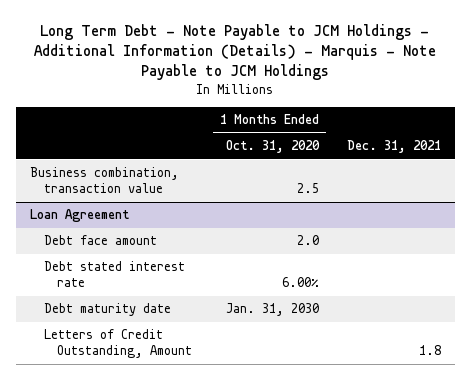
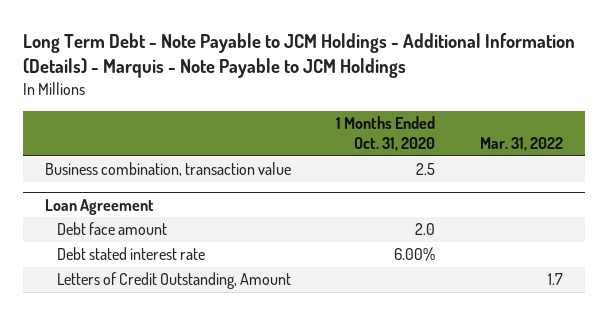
[346,140,441,154] Dec. 31, 2021 -> none
none -> [479,137,563,152] Mar. 31, 2022
[43,303,171,317] Debt maturity date -> none

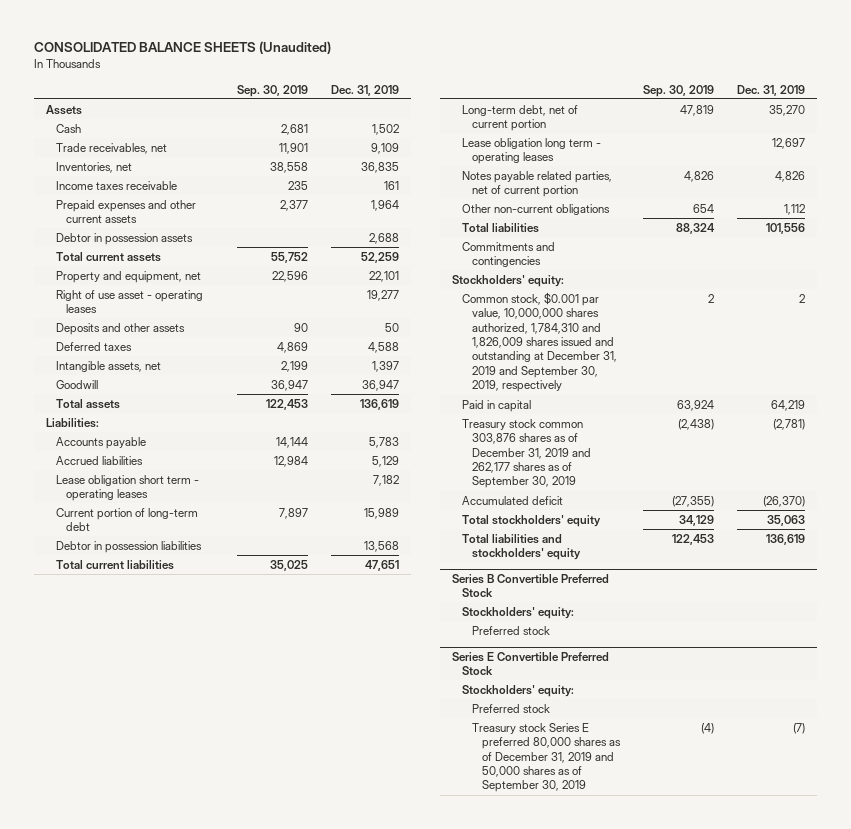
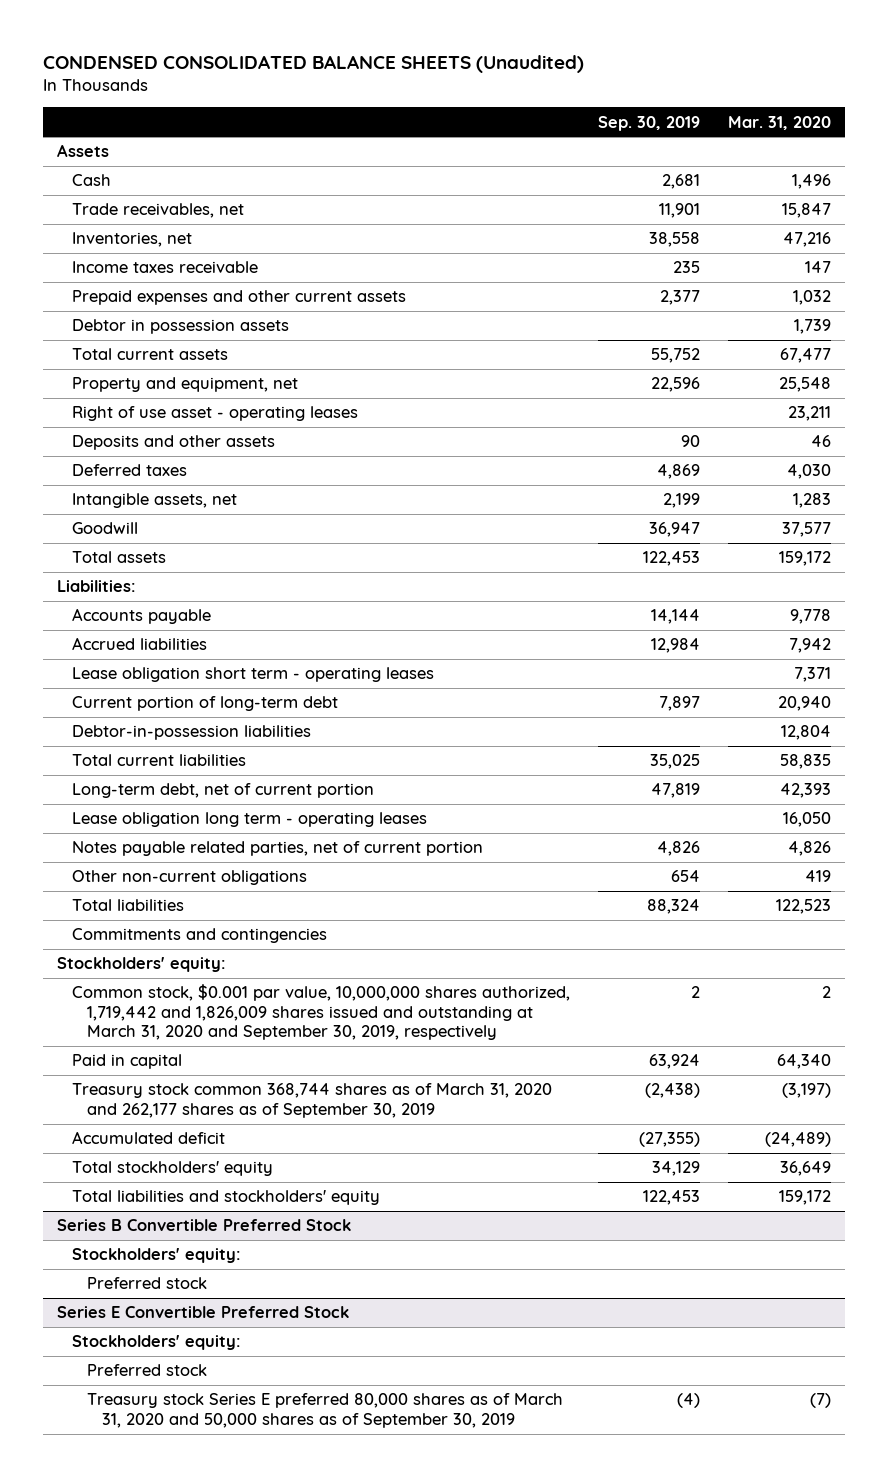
[34,41,332,55] CONSOLIDATED BALANCE SHEETS (Unaudited) -> [43,54,585,73] CONDENSED CONSOLIDATED BALANCE SHEETS (Unaudited)
[331,84,400,96] Dec. 31, 2019 -> none
none -> [727,115,831,130] Mar. 31, 2020
[55,540,202,553] Debtor in possession liabilities -> [72,725,312,741] Debtor-in-possession liabilities
[461,291,617,393] Common stock, $0.001 par value, 10,000,000 shares authorized, 1,784,310 and 1,826,009 shares issued and outstanding at December 31, 2019 and September 30, 2019, respectively -> [72,984,571,1041] Common stock, $0.001 par value, 10,000,000 shares authorized, 1,719,442 and 1,826,009 shares issued and outstanding at March 31, 2020 and September 30, 2019, respectively
[461,418,591,489] Treasury stock common 303,876 shares as of December 31, 2019 and 262,177 shares as of September 30, 2019 -> [72,1083,553,1118] Treasury stock common 368,744 shares as of March 31, 2020 and 262,177 shares as of September 30, 2019
[471,722,621,793] Treasury stock Series E preferred 80,000 shares as of December 31, 2019 and 50,000 shares as of September 30, 2019 -> [87,1393,564,1428] Treasury stock Series E preferred 80,000 shares as of March 31, 2020 and 50,000 shares as of September 30, 2019

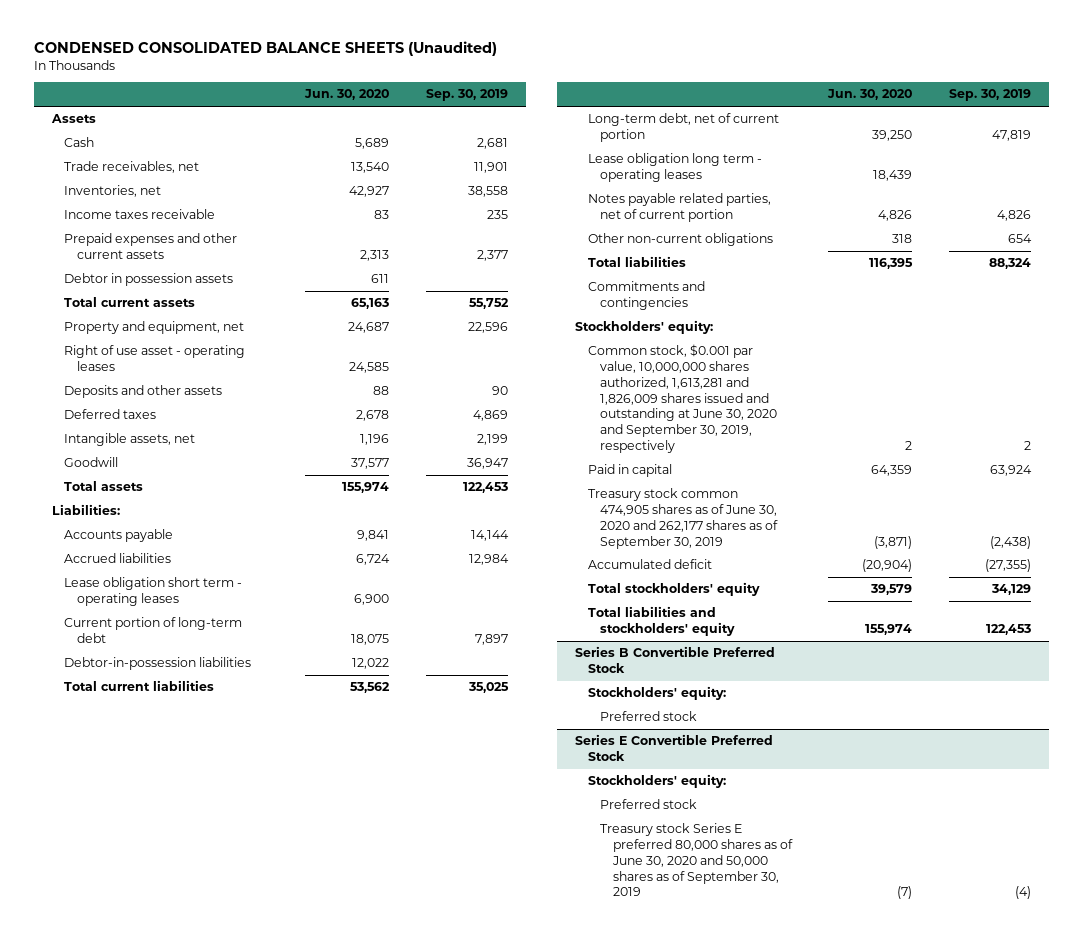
[727,115,831,130] Mar. 31, 2020 -> none
none -> [303,89,389,101] Jun. 30, 2020
[72,984,571,1041] Common stock, $0.001 par value, 10,000,000 shares authorized, 1,719,442 and 1,826,009 shares issued and outstanding at March 31, 2020 and September 30, 2019, respectively -> [587,344,778,453] Common stock, $0.001 par value, 10,000,000 shares authorized, 1,613,281 and 1,826,009 shares issued and outstanding at June 30, 2020 and September 30, 2019, respectively
[72,1083,553,1118] Treasury stock common 368,744 shares as of March 31, 2020 and 262,177 shares as of September 30, 2019 -> [587,488,779,549] Treasury stock common 474,905 shares as of June 30, 2020 and 262,177 shares as of September 30, 2019
[87,1393,564,1428] Treasury stock Series E preferred 80,000 shares as of March 31, 2020 and 50,000 shares as of September 30, 2019 -> [600,823,793,897] Treasury stock Series E preferred 80,000 shares as of June 30, 2020 and 50,000 shares as of September 30, 2019

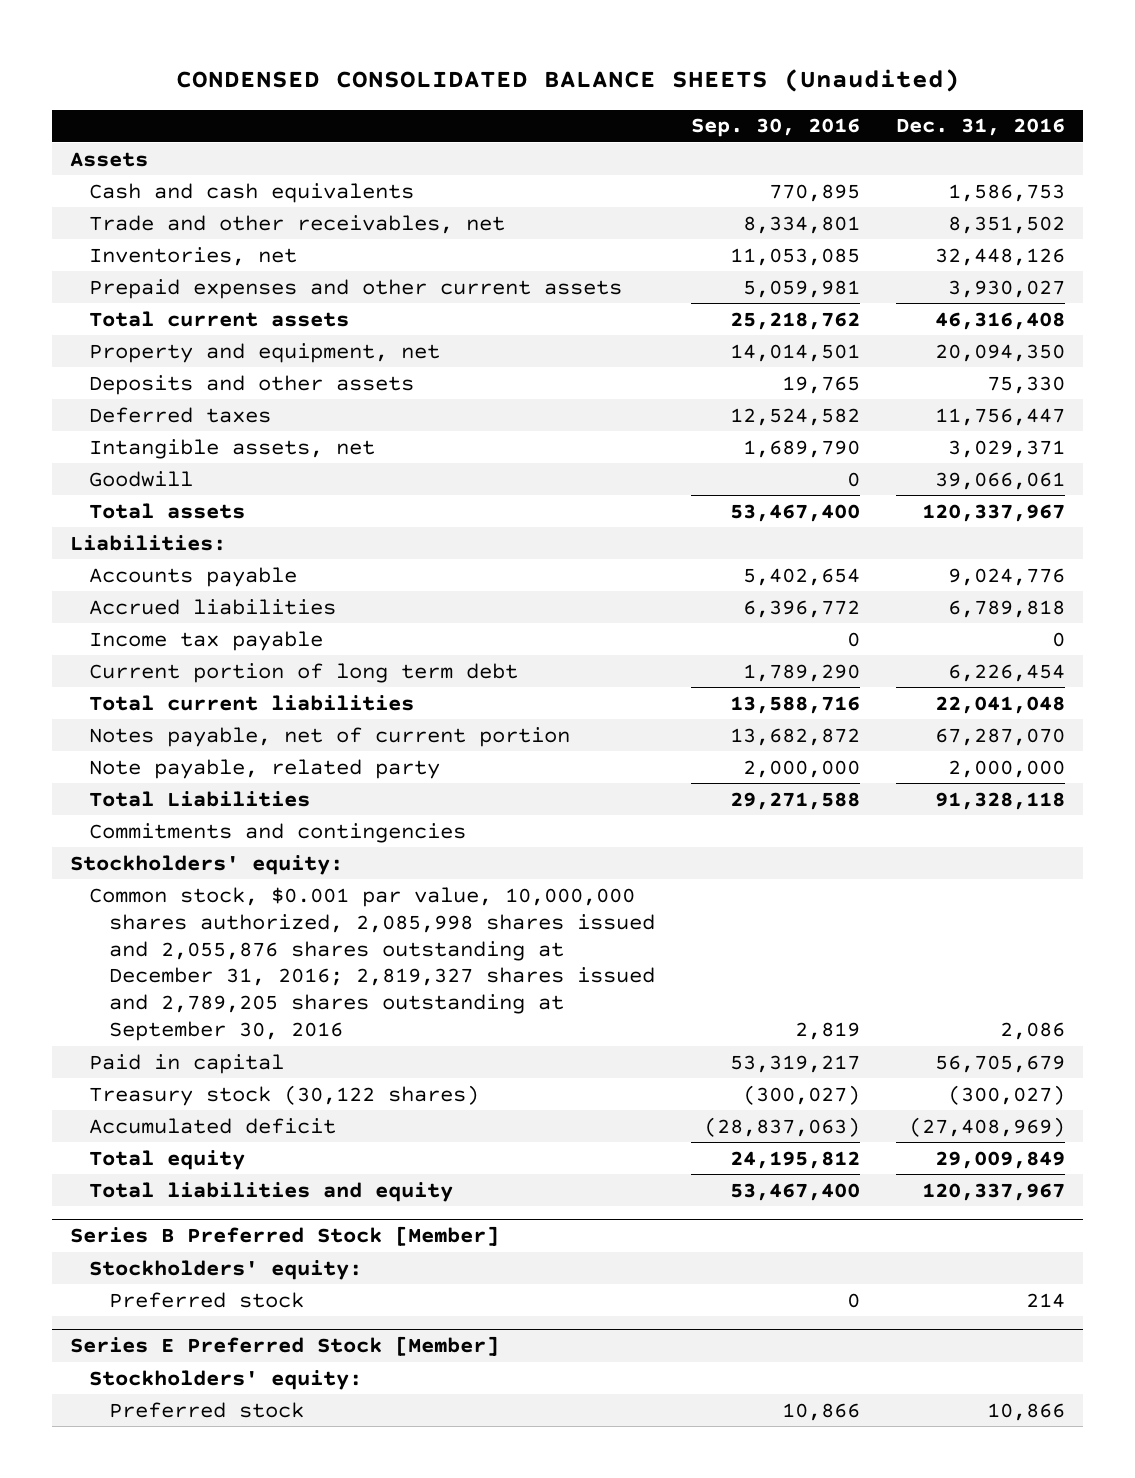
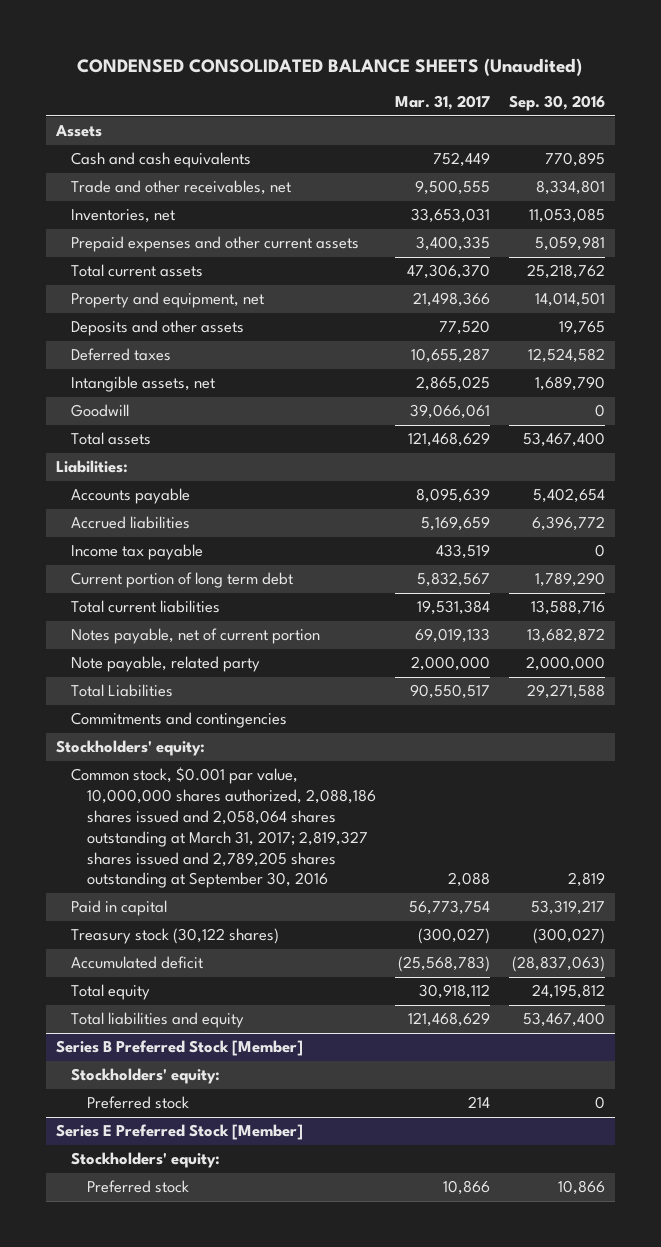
[895,118,1065,137] Dec. 31, 2016 -> none
none -> [394,95,490,111] Mar. 31, 2017
[89,886,655,1042] Common stock, $0.001 par value, 10,000,000 shares authorized, 2,085,998 shares issued and 2,055,876 shares outstanding at December 31, 2016; 2,819,327 shares issued and 2,789,205 shares outstanding at September 30, 2016 -> [71,767,376,889] Common stock, $0.001 par value, 10,000,000 shares authorized, 2,088,186 shares issued and 2,058,064 shares outstanding at March 31, 2017; 2,819,327 shares issued and 2,789,205 shares outstanding at September 30, 2016

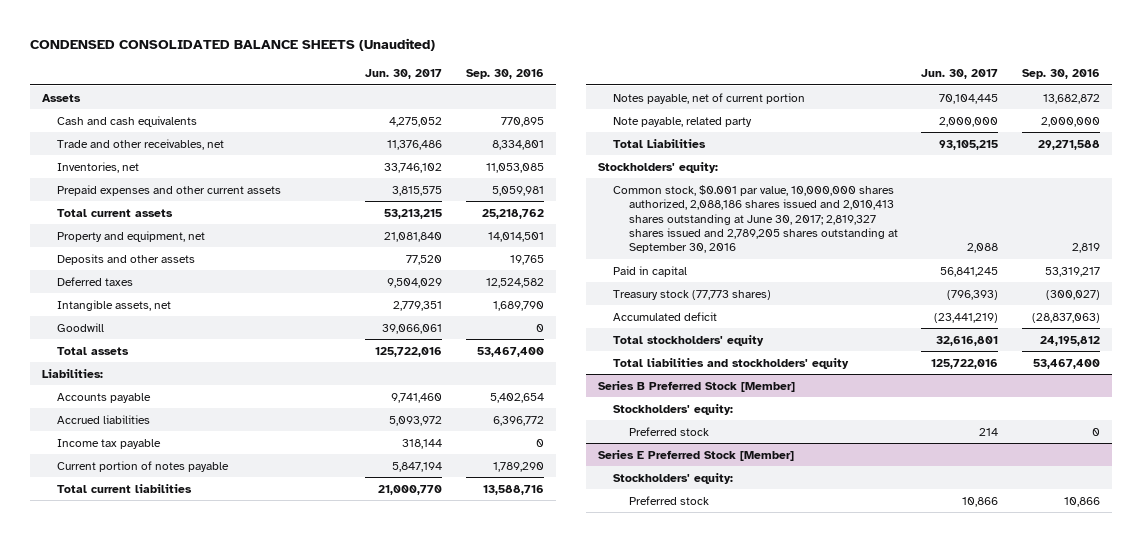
[394,95,490,111] Mar. 31, 2017 -> none
none -> [365,69,443,80] Jun. 30, 2017
[71,572,294,589] Current portion of long term debt -> [57,460,230,472] Current portion of notes payable
[71,712,288,729] Commitments and contingencies -> none
[71,767,376,889] Common stock, $0.001 par value, 10,000,000 shares authorized, 2,088,186 shares issued and 2,058,064 shares outstanding at March 31, 2017; 2,819,327 shares issued and 2,789,205 shares outstanding at September 30, 2016 -> [613,184,898,254] Common stock, $0.001 par value, 10,000,000 shares authorized, 2,088,186 shares issued and 2,010,413 shares outstanding at June 30, 2017; 2,819,327 shares issued and 2,789,205 shares outstanding at September 30, 2016
[71,928,280,945] Treasury stock (30,122 shares) -> [613,289,772,300] Treasury stock (77,773 shares)
[71,984,151,1001] Total equity -> [613,334,765,346] Total stockholders' equity
[71,1012,245,1029] Total liabilities and equity -> [613,357,850,369] Total liabilities and stockholders' equity

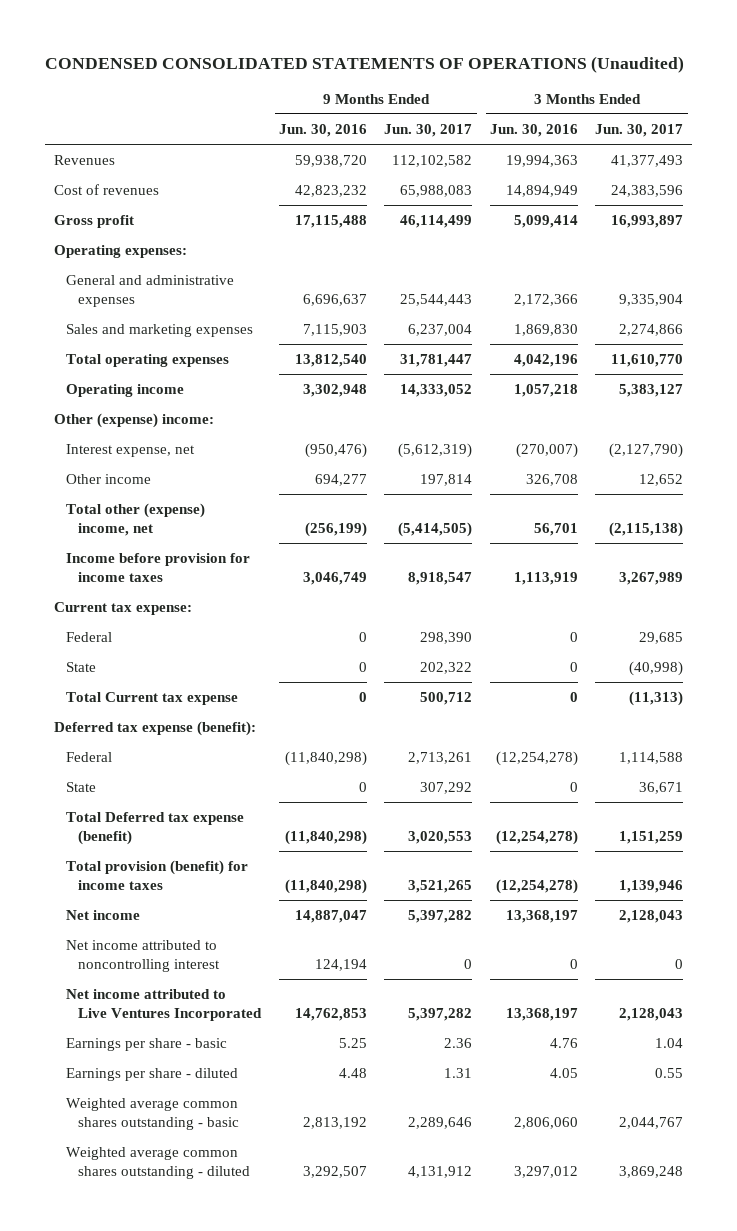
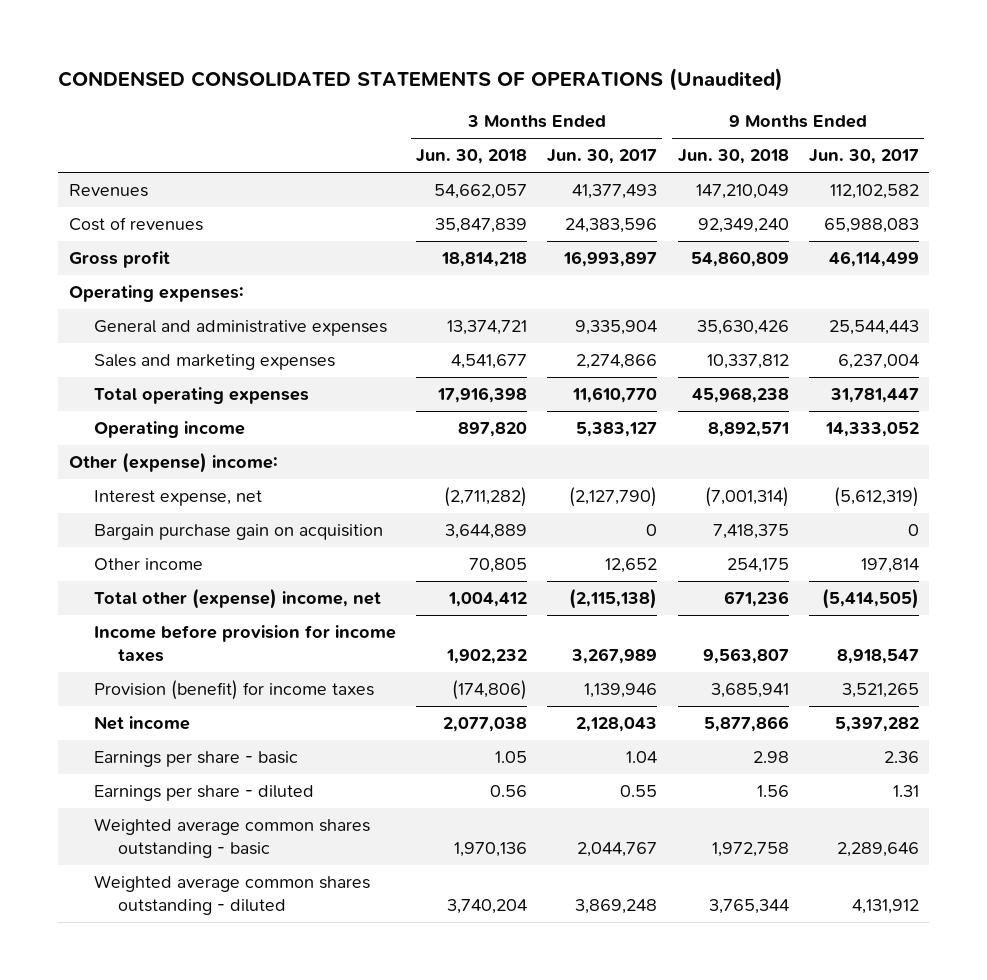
[278,123,367,137] Jun. 30, 2016 -> none
[489,123,578,137] Jun. 30, 2016 -> none
none -> [415,149,527,165] Jun. 30, 2018
none -> [677,149,789,165] Jun. 30, 2018
none -> [93,524,383,541] Bargain purchase gain on acquisition
[53,601,192,615] Current tax expense: -> none
[66,631,113,642] Federal -> none
[66,661,97,672] State -> none
[66,691,239,705] Total Current tax expense -> none
[53,720,256,736] Deferred tax expense (benefit): -> none
[66,751,113,762] Federal -> none
[66,781,97,792] State -> none
[66,811,245,845] Total Deferred tax expense (benefit) -> none
[66,859,249,890] Total provision (benefit) for income taxes -> [93,680,374,701] Provision (benefit) for income taxes
[66,939,221,972] Net income attributed to noncontrolling interest -> none
[66,988,263,1021] Net income attributed to Live Ventures Incorporated -> none

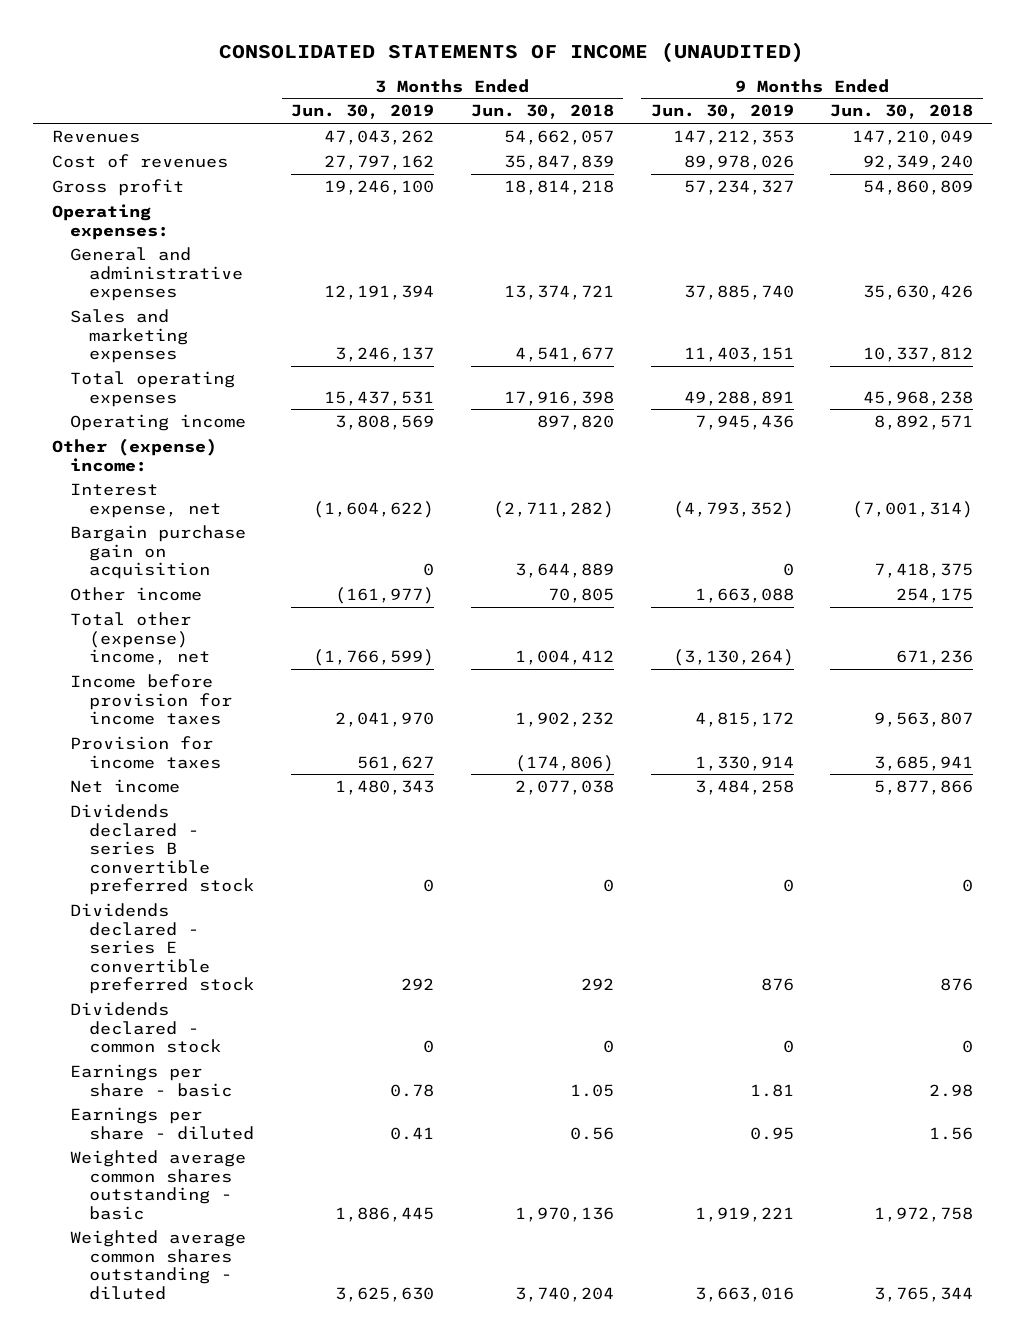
[58,68,784,92] CONDENSED CONSOLIDATED STATEMENTS OF OPERATIONS (Unaudited) -> [219,41,805,63] CONSOLIDATED STATEMENTS OF INCOME (UNAUDITED)
[547,149,658,165] Jun. 30, 2017 -> none
[808,149,919,165] Jun. 30, 2017 -> none
none -> [290,104,434,120] Jun. 30, 2019
none -> [650,104,794,120] Jun. 30, 2019
[93,680,374,701] Provision (benefit) for income taxes -> [70,735,221,769] Provision for income taxes
none -> [70,803,254,896] Dividends declared - series B convertible preferred stock
none -> [70,902,254,995] Dividends declared - series E convertible preferred stock
none -> [70,1001,221,1054] Dividends declared - common stock

